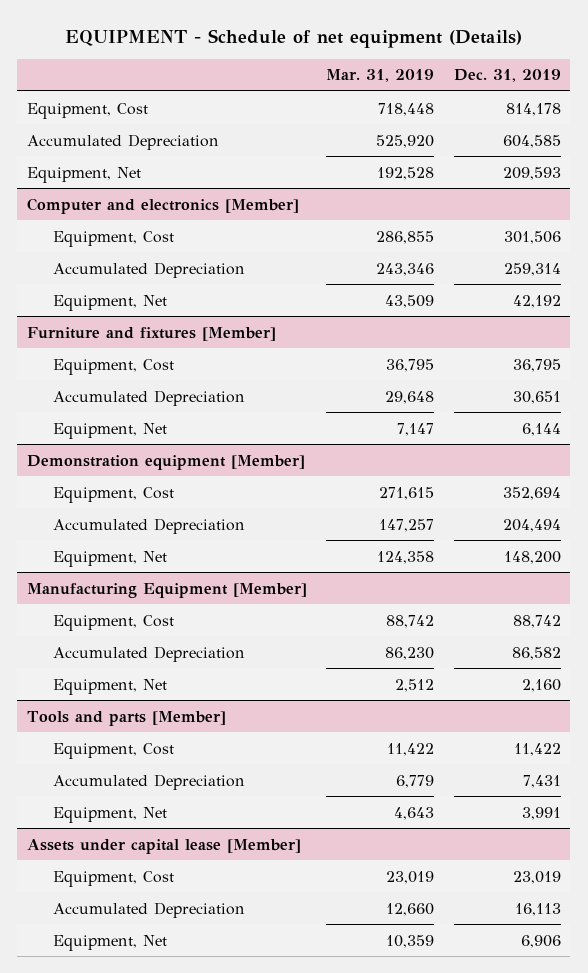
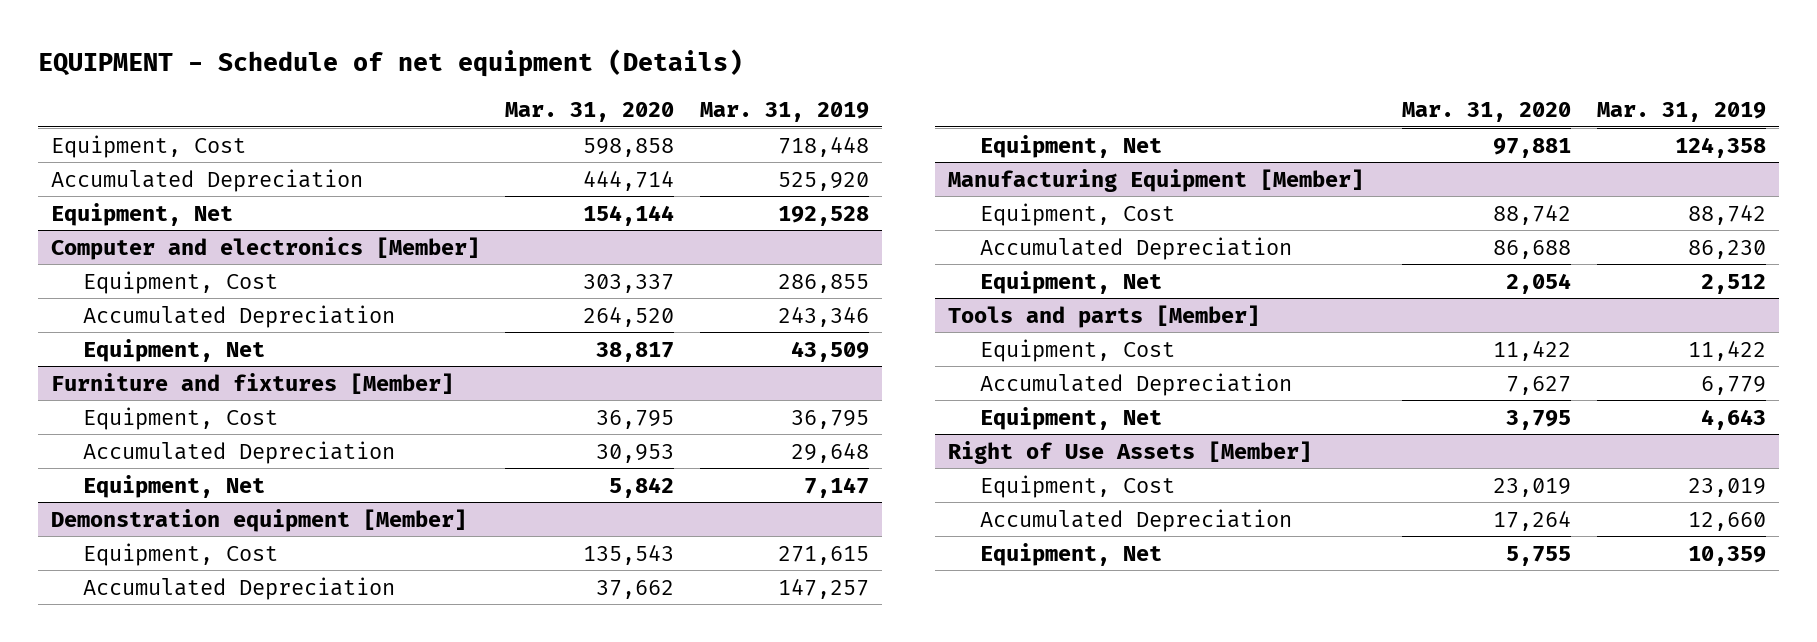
[453,69,561,83] Dec. 31, 2019 -> none
none -> [505,102,675,123] Mar. 31, 2020
[27,838,302,854] Assets under capital lease [Member] -> [947,440,1312,464] Right of Use Assets [Member]

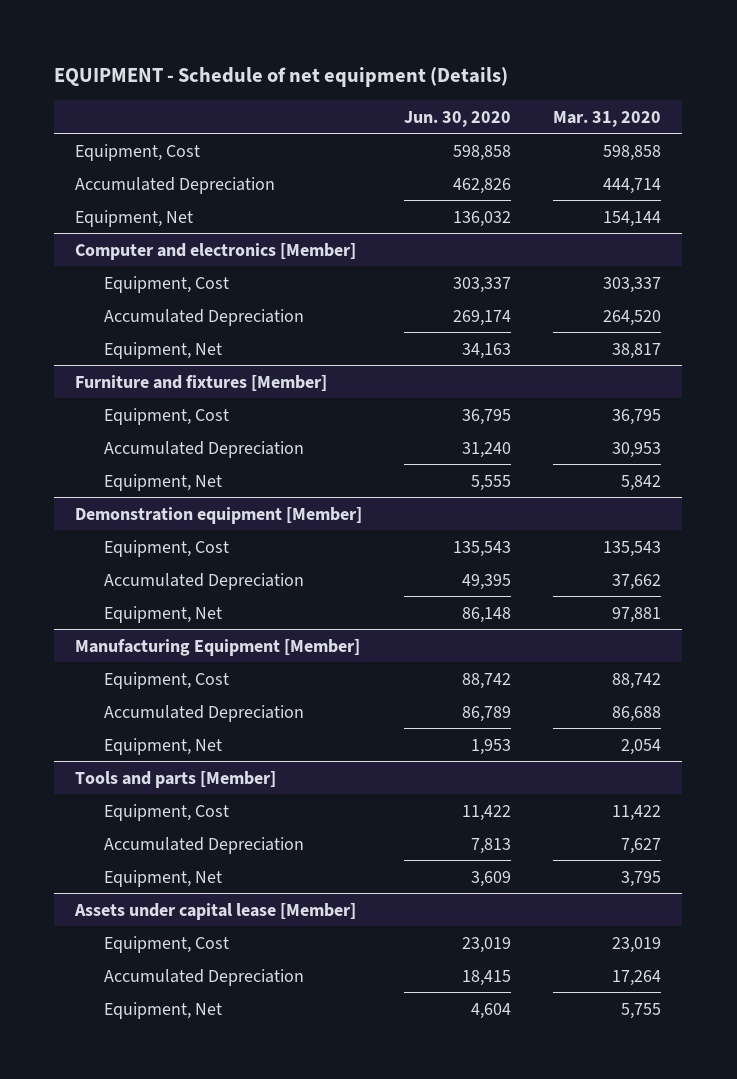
[699,102,869,123] Mar. 31, 2019 -> none
none -> [404,110,512,127] Jun. 30, 2020
[947,440,1312,464] Right of Use Assets [Member] -> [74,902,357,920] Assets under capital lease [Member]

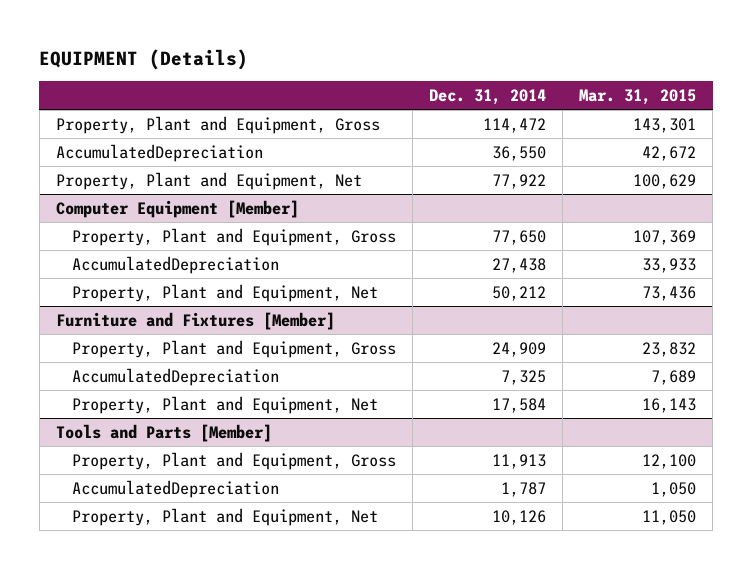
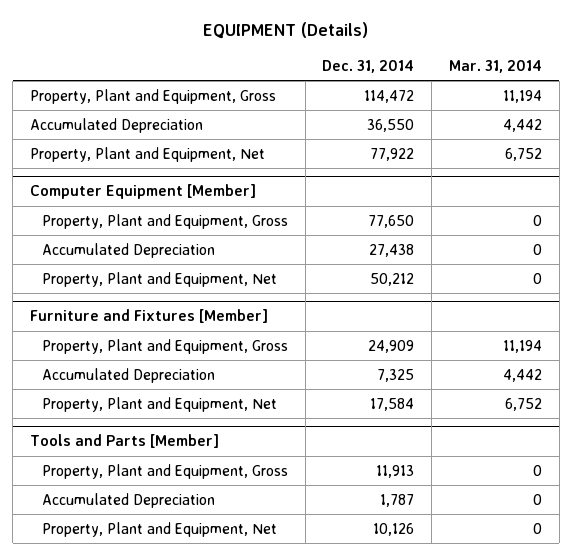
[579,89,697,106] Mar. 31, 2015 -> none
none -> [448,60,542,74] Mar. 31, 2014
[55,143,263,162] AccumulatedDepreciation -> [29,117,203,133] Accumulated Depreciation
[72,255,280,274] AccumulatedDepreciation -> [42,242,216,258] Accumulated Depreciation
[72,367,280,386] AccumulatedDepreciation -> [42,367,216,383] Accumulated Depreciation
[72,479,280,498] AccumulatedDepreciation -> [42,492,216,508] Accumulated Depreciation

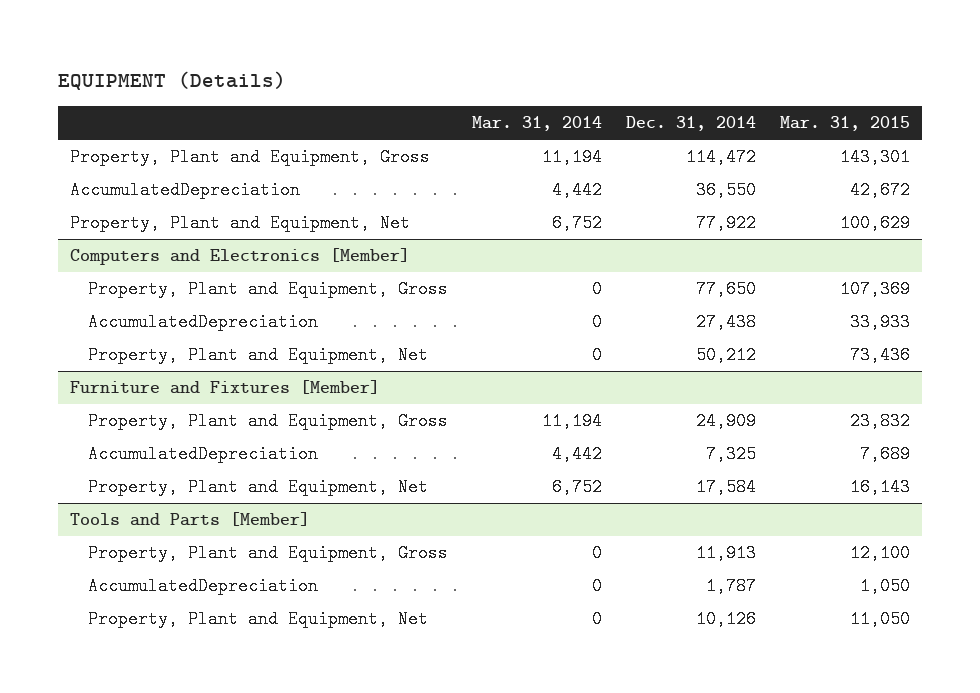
none -> [780,116,911,132] Mar. 31, 2015
[29,117,203,133] Accumulated Depreciation -> [69,181,300,200] AccumulatedDepreciation
[29,184,256,200] Computer Equipment [Member] -> [69,248,410,266] Computers and Electronics [Member]
[42,242,216,258] Accumulated Depreciation -> [87,313,318,332] AccumulatedDepreciation
[42,367,216,383] Accumulated Depreciation -> [87,445,318,464] AccumulatedDepreciation
[42,492,216,508] Accumulated Depreciation -> [87,577,318,596] AccumulatedDepreciation

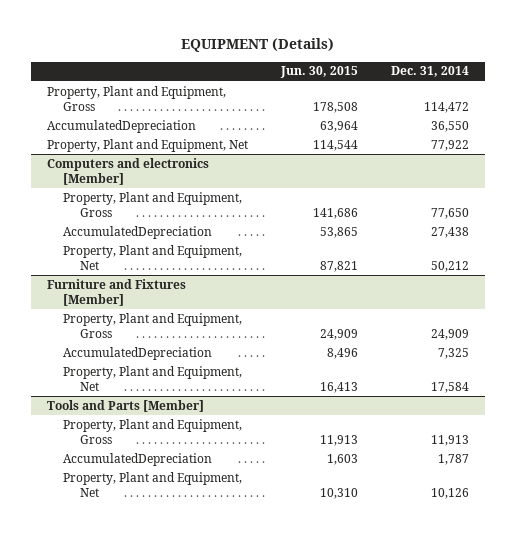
[471,116,602,132] Mar. 31, 2014 -> none
[780,116,911,132] Mar. 31, 2015 -> none
none -> [279,66,358,79] Jun. 30, 2015
[69,248,410,266] Computers and Electronics [Member] -> [47,157,210,186] Computers and electronics [Member]

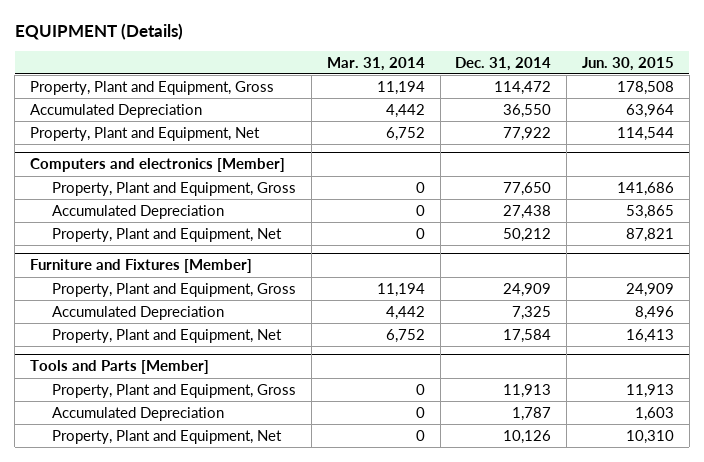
none -> [326,56,425,71] Mar. 31, 2014
[47,119,197,133] AccumulatedDepreciation -> [30,103,203,118] Accumulated Depreciation
[63,225,213,239] AccumulatedDepreciation -> [51,204,224,219] Accumulated Depreciation
[63,346,213,360] AccumulatedDepreciation -> [51,305,224,320] Accumulated Depreciation
[63,452,213,466] AccumulatedDepreciation -> [51,406,224,421] Accumulated Depreciation

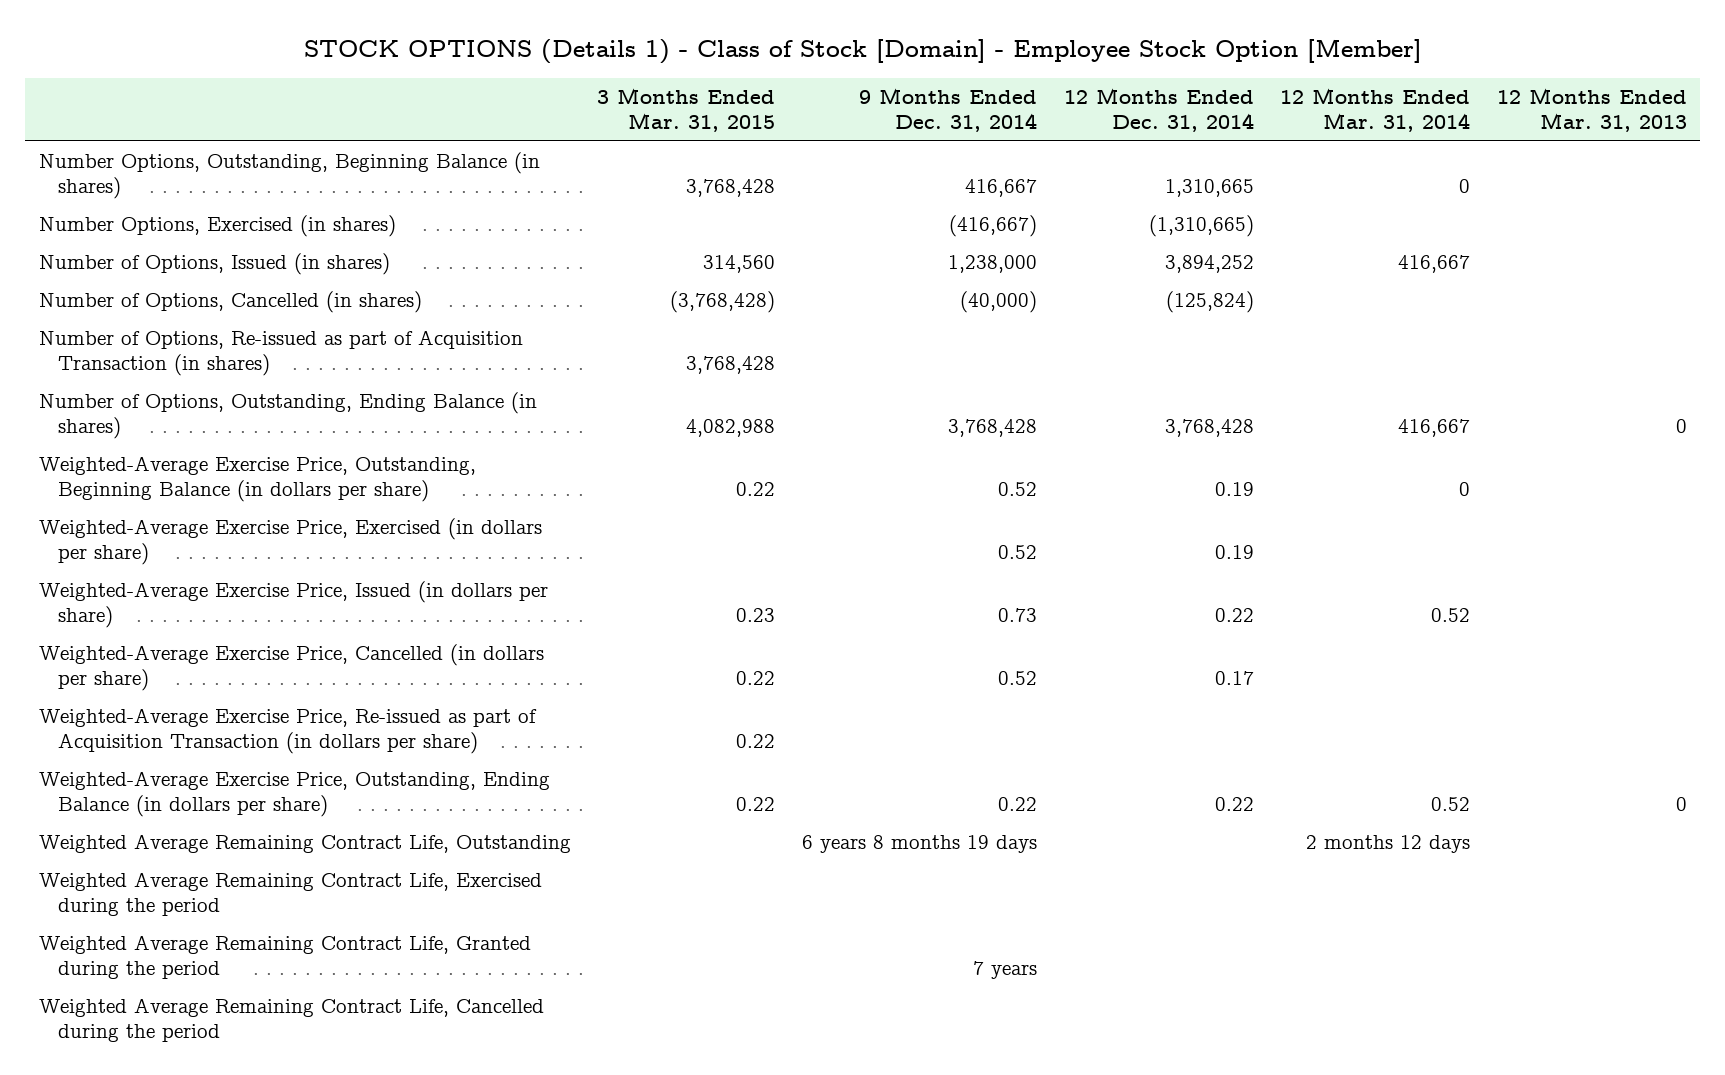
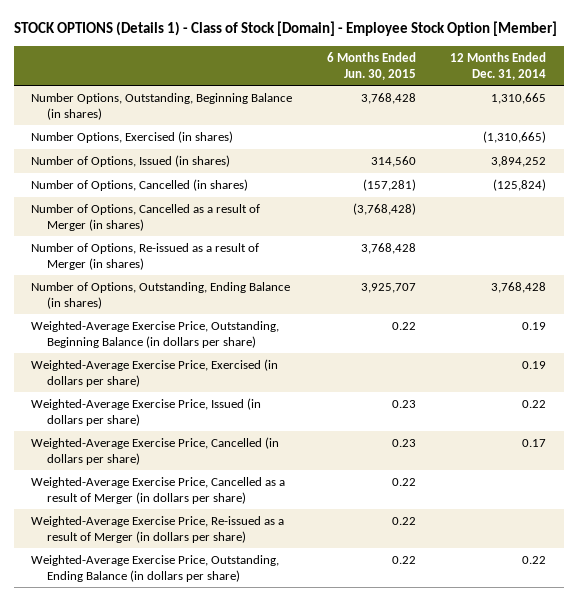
[597,88,776,133] 3 Months Ended Mar. 31, 2015 -> none
[858,88,1037,133] 9 Months Ended Dec. 31, 2014 -> none
[1280,88,1471,133] 12 Months Ended Mar. 31, 2014 -> none
[1496,88,1687,133] 12 Months Ended Mar. 31, 2013 -> none
none -> [326,52,416,80] 6 Months Ended Jun. 30, 2015
none -> [30,204,260,231] Number of Options, Cancelled as a result of Merger (in shares)
[38,330,523,376] Number of Options, Re-issued as part of Acquisition Transaction (in shares) -> [30,243,259,270] Number of Options, Re-issued as a result of Merger (in shares)
none -> [30,477,285,504] Weighted-Average Exercise Price, Cancelled as a result of Merger (in dollars per share)
[38,708,537,754] Weighted-Average Exercise Price, Re-issued as part of Acquisition Transaction (in dollars per share) -> [30,516,284,543] Weighted-Average Exercise Price, Re-issued as a result of Merger (in dollars per share)
[38,834,571,854] Weighted Average Remaining Contract Life, Outstanding -> none
[38,872,542,916] Weighted Average Remaining Contract Life, Exercised during the period -> none
[38,935,531,979] Weighted Average Remaining Contract Life, Granted during the period -> none
[38,998,544,1042] Weighted Average Remaining Contract Life, Cancelled during the period -> none

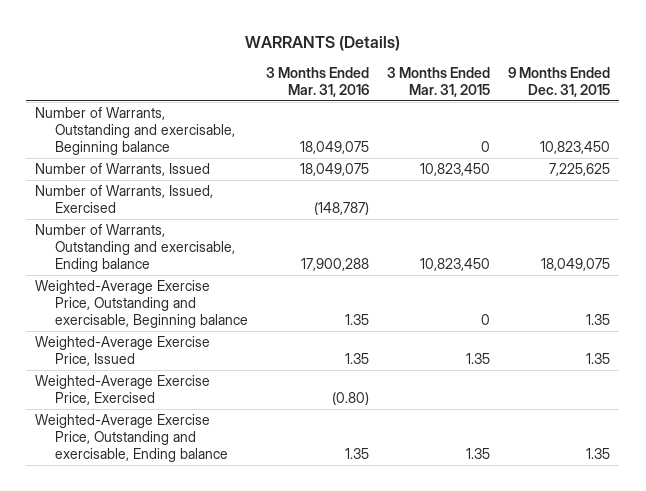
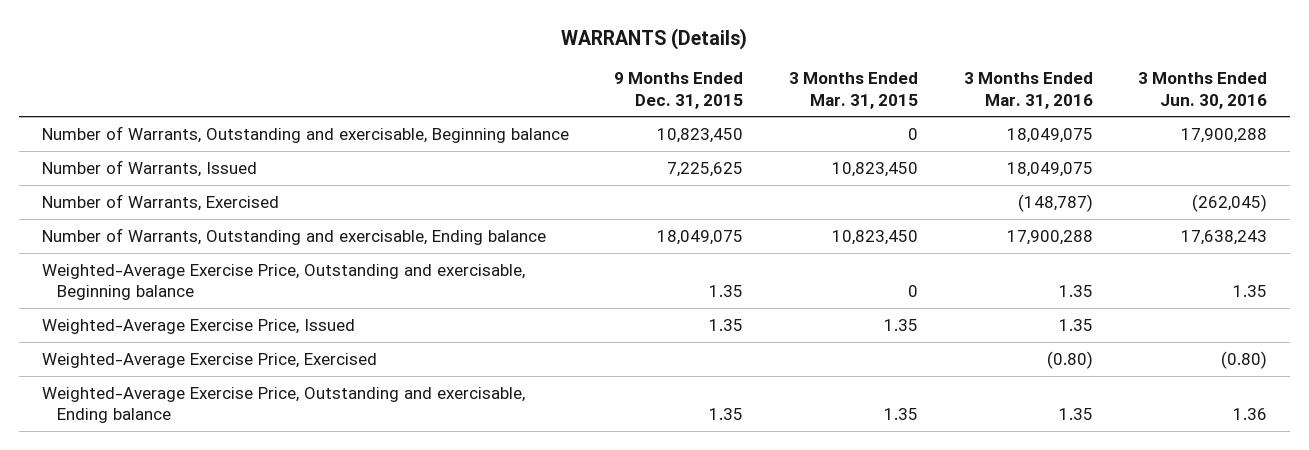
none -> [1138,72,1268,109] 3 Months Ended Jun. 30, 2016
[35,185,214,214] Number of Warrants, Issued, Exercised -> [41,193,279,211] Number of Warrants, Exercised

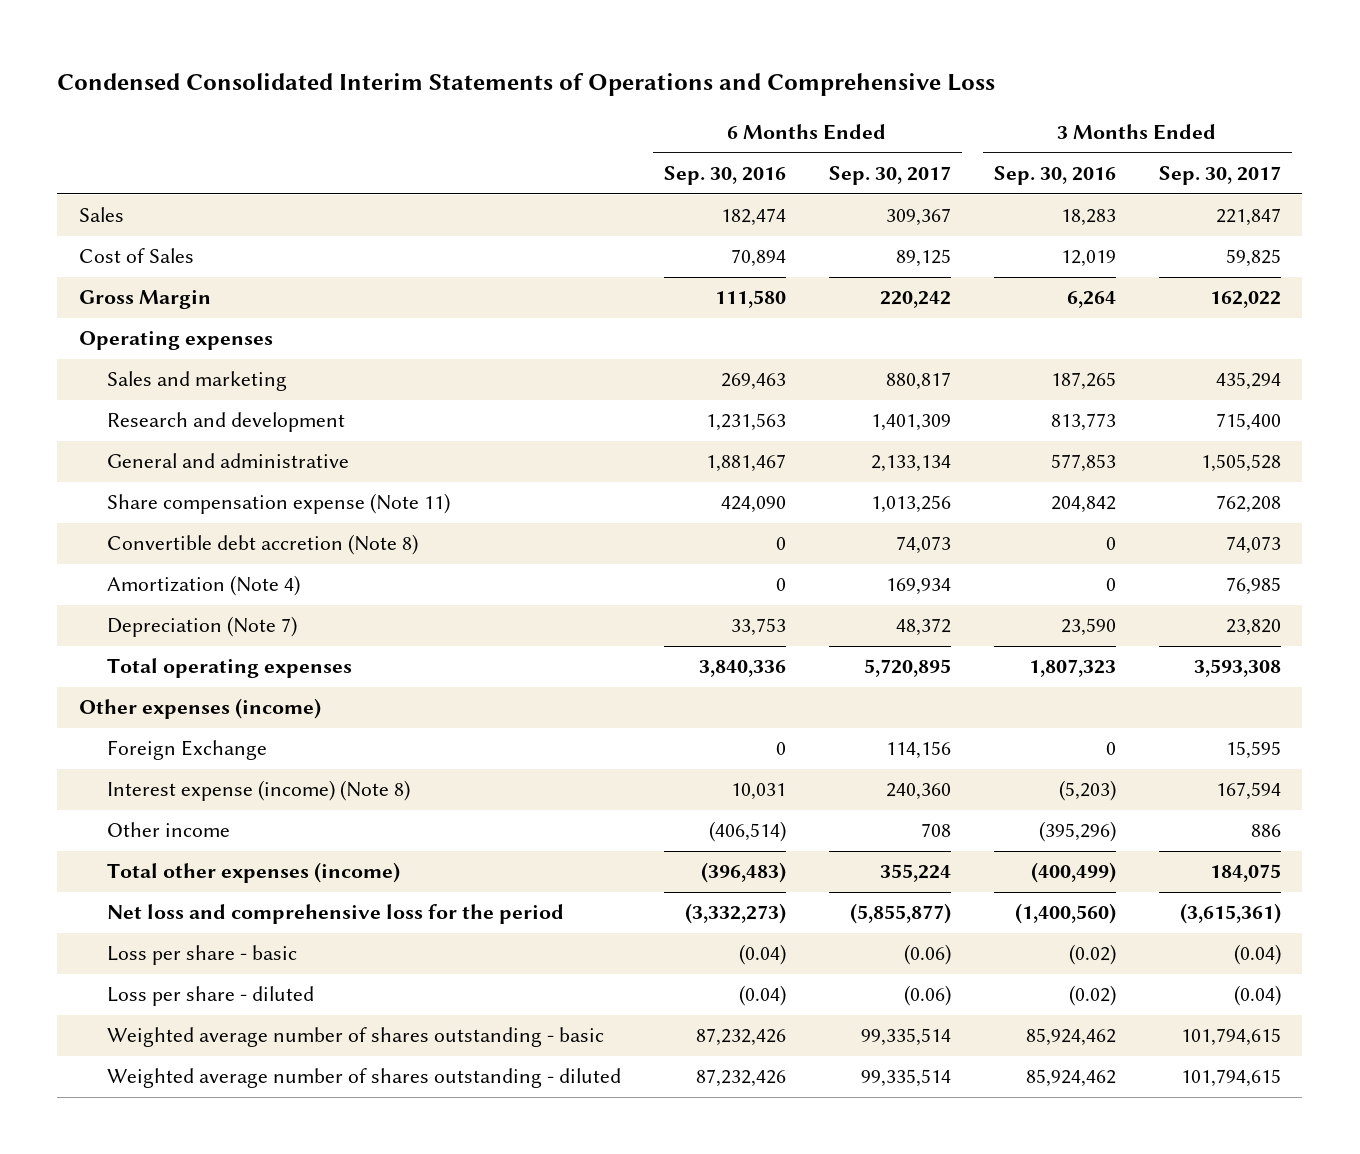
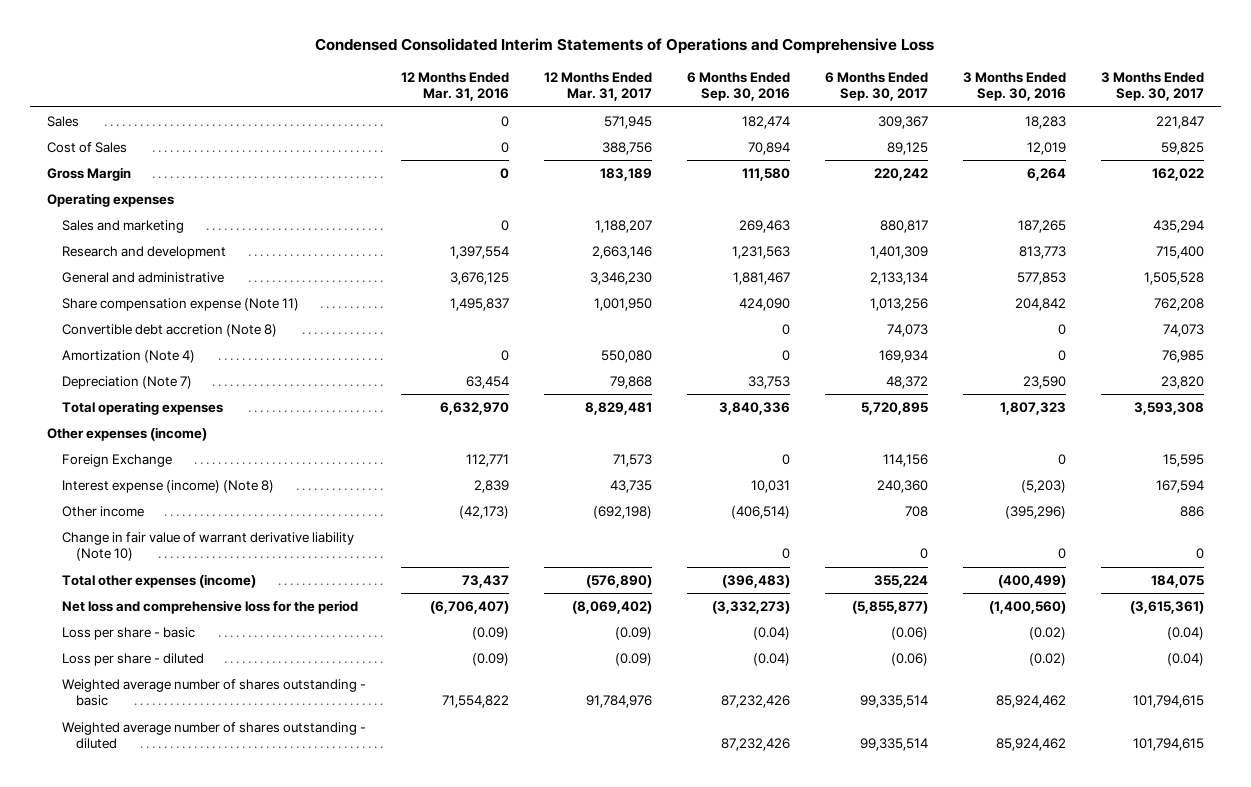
none -> [400,71,509,102] 12 Months Ended Mar. 31, 2016
none -> [543,71,652,102] 12 Months Ended Mar. 31, 2017
none -> [61,531,354,562] Change in fair value of warrant derivative liability (Note 10)

